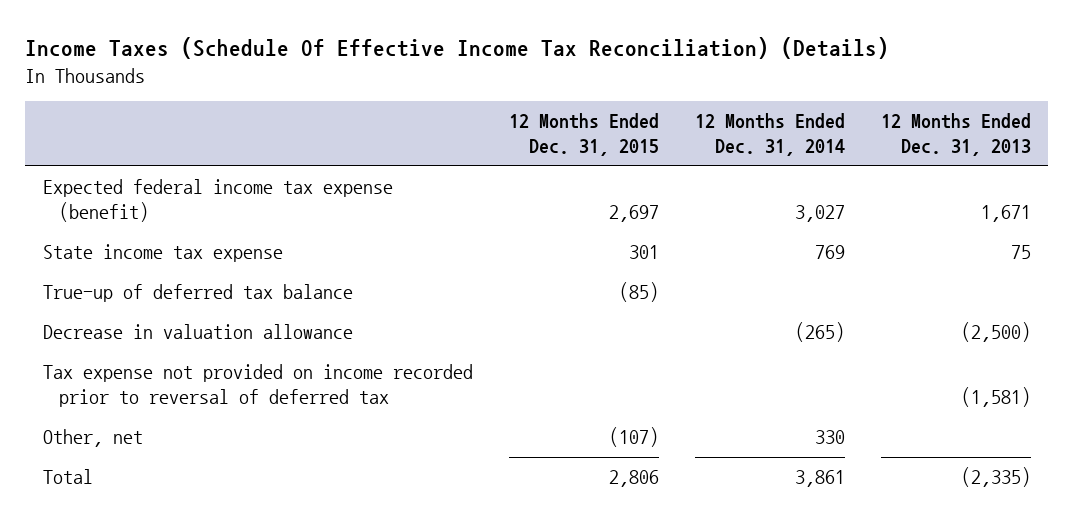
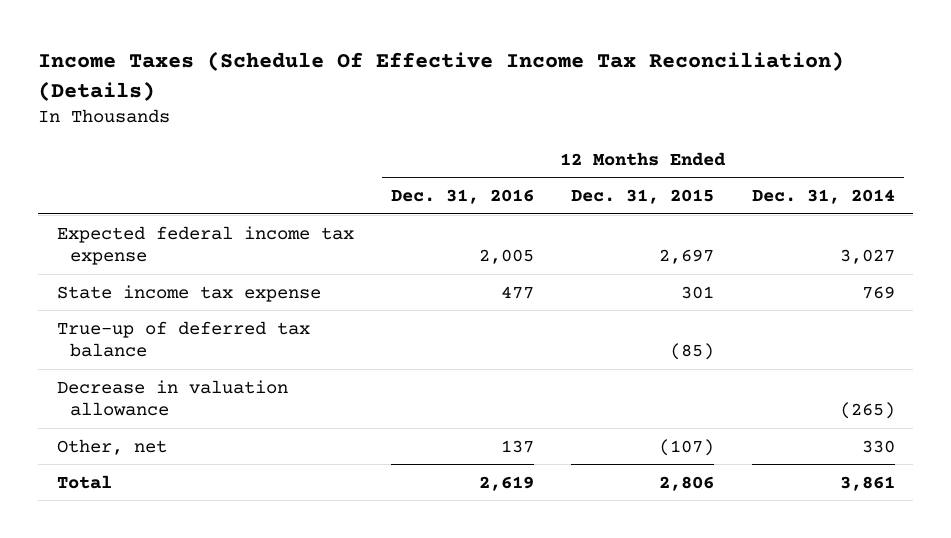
[880,113,1031,157] 12 Months Ended Dec. 31, 2013 -> none
none -> [390,189,534,205] Dec. 31, 2016
[42,179,393,223] Expected federal income tax expense (benefit) -> [56,225,354,266] Expected federal income tax expense
[42,364,473,408] Tax expense not provided on income recorded prior to reversal of deferred tax -> none

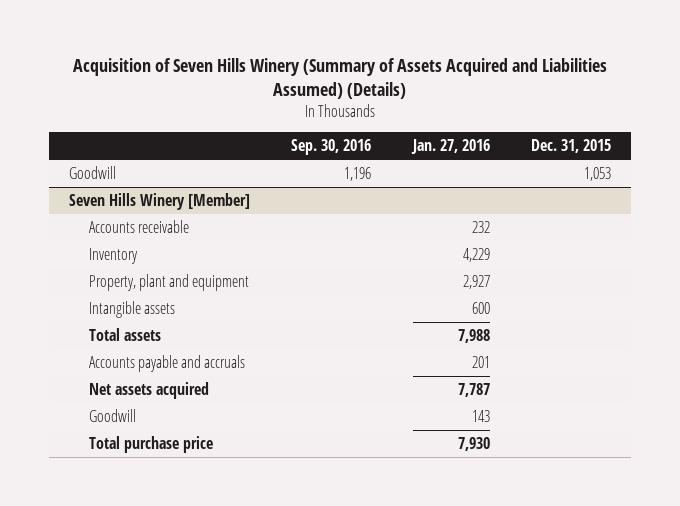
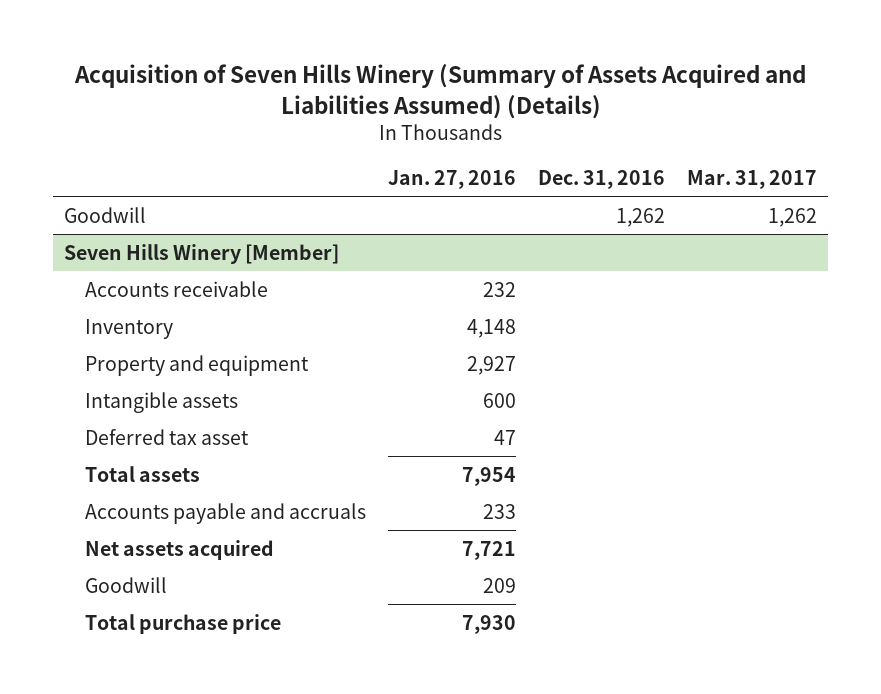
[291,138,372,155] Sep. 30, 2016 -> none
[530,138,611,153] Dec. 31, 2015 -> none
none -> [538,170,666,190] Dec. 31, 2016
none -> [686,170,817,190] Mar. 31, 2017
[462,248,490,263] 4,229 -> [467,318,517,338] 4,148
[89,274,250,292] Property, plant and equipment -> [85,354,310,376] Property and equipment
none -> [85,428,250,445] Deferred tax asset
[457,329,490,344] 7,988 -> [462,466,517,486] 7,954
[471,356,490,369] 201 -> [483,503,517,519] 233
[457,383,490,398] 7,787 -> [462,540,517,560] 7,721
[471,410,490,423] 143 -> [483,577,517,593] 209

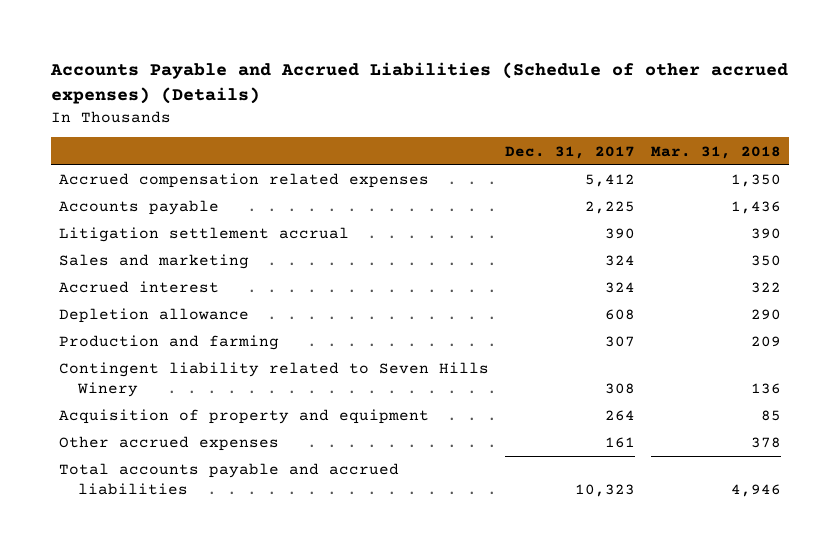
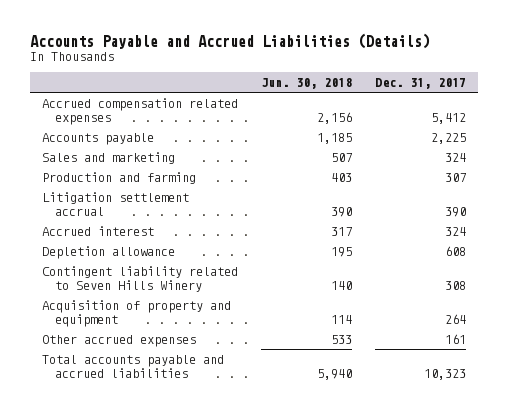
[49,62,788,105] Accounts Payable and Accrued Liabilities (Schedule of other accrued expenses) (Details) -> [30,32,431,49] Accounts Payable and Accrued Liabilities (Details)
[650,145,781,159] Mar. 31, 2018 -> none
none -> [261,77,353,89] Jun. 30, 2018
[58,335,279,351] Production and farming -> [41,172,196,185] Production and farming
[58,227,349,243] Litigation settlement accrual -> [41,192,189,216] Litigation settlement accrual

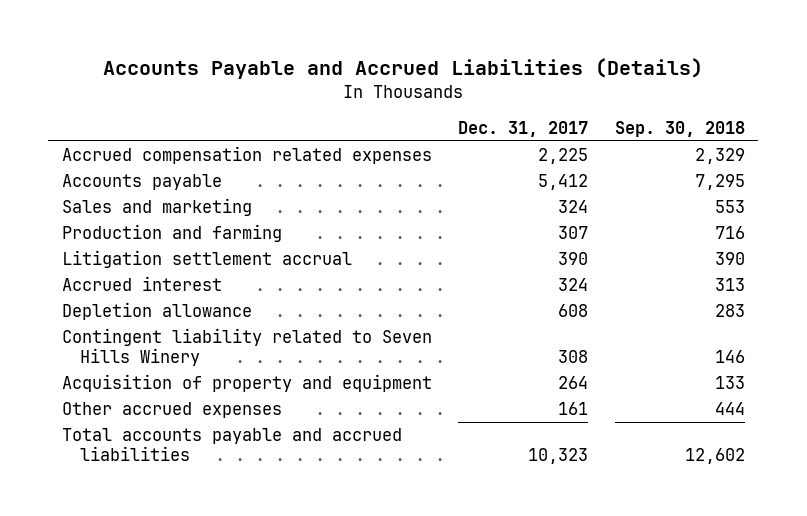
[261,77,353,89] Jun. 30, 2018 -> none
none -> [615,121,746,138] Sep. 30, 2018
[431,112,467,124] 5,412 -> [538,148,589,165] 2,225
[431,133,467,145] 2,225 -> [538,174,589,191] 5,412

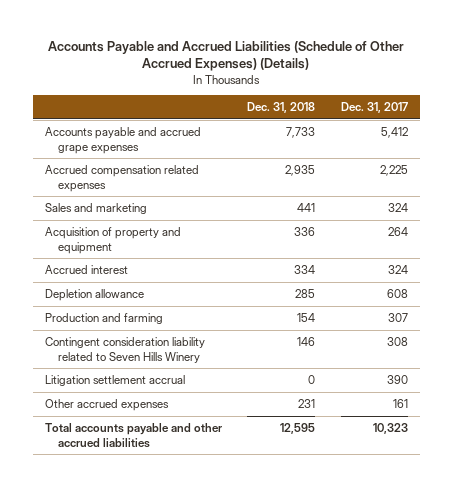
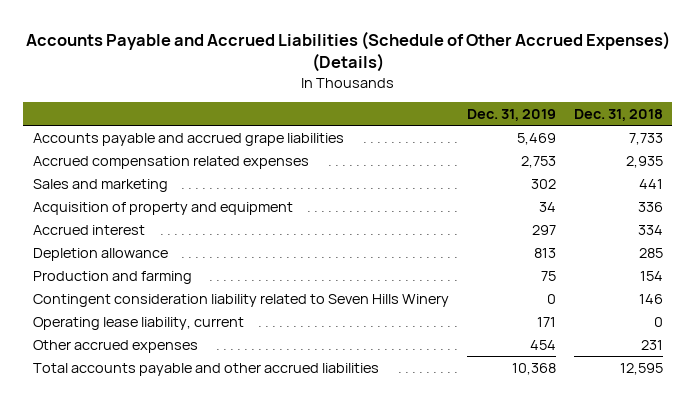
[340,102,408,114] Dec. 31, 2017 -> none
none -> [466,108,556,121] Dec. 31, 2019
[45,126,202,154] Accounts payable and accrued grape expenses -> [32,132,344,146] Accounts payable and accrued grape liabilities
[45,374,186,386] Litigation settlement accrual -> none
none -> [32,316,244,330] Operating lease liability, current

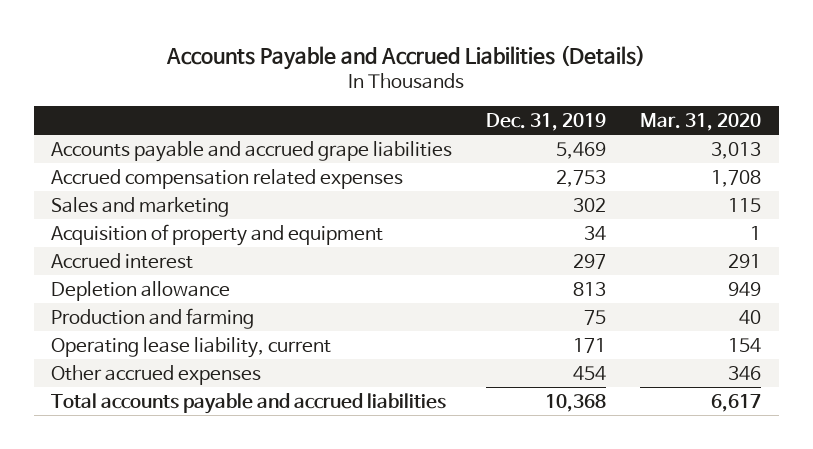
[25,30,670,73] Accounts Payable and Accrued Liabilities (Schedule of Other Accrued Expenses) (Details) -> [166,44,646,70] Accounts Payable and Accrued Liabilities (Details)
[574,108,664,121] Dec. 31, 2018 -> none
none -> [640,112,762,131] Mar. 31, 2020
[32,293,449,307] Contingent consideration liability related to Seven Hills Winery -> none
[32,362,379,376] Total accounts payable and other accrued liabilities -> [51,392,447,414] Total accounts payable and accrued liabilities

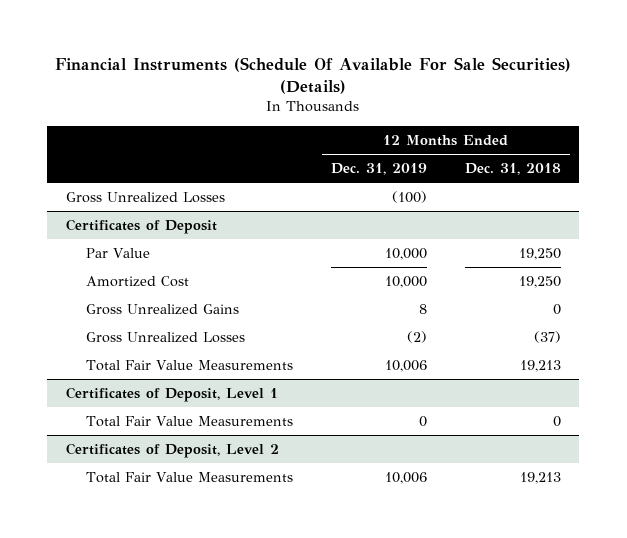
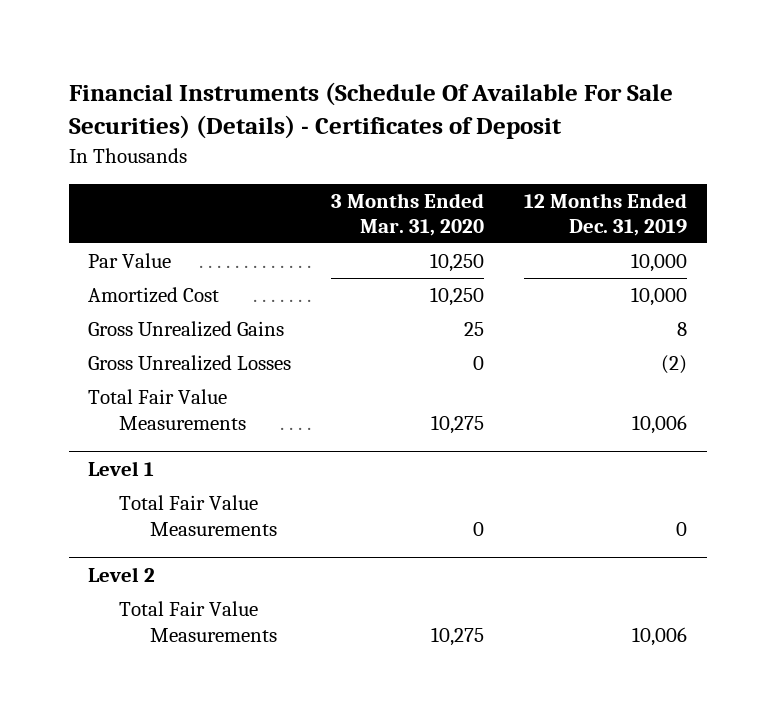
[55,56,572,94] Financial Instruments (Schedule Of Available For Sale Securities) (Details) -> [68,82,673,140] Financial Instruments (Schedule Of Available For Sale Securities) (Details) - Certificates of Deposit
[464,163,561,176] Dec. 31, 2018 -> none
none -> [331,192,485,237] 3 Months Ended Mar. 31, 2020
[66,192,226,204] Gross Unrealized Losses -> none
[66,219,218,235] Certificates of Deposit -> none
[66,387,279,403] Certificates of Deposit, Level 1 -> none
none -> [88,460,155,476] Level 1
[66,443,280,459] Certificates of Deposit, Level 2 -> none
none -> [88,566,156,582] Level 2

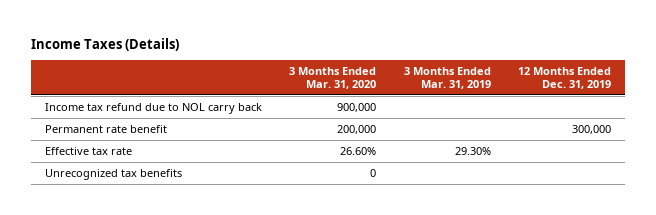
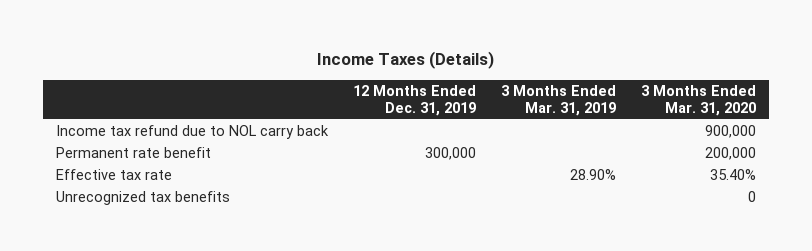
[340,146,377,155] 26.60% -> [710,168,757,180] 35.40%
[454,146,491,155] 29.30% -> [569,168,616,180] 28.90%

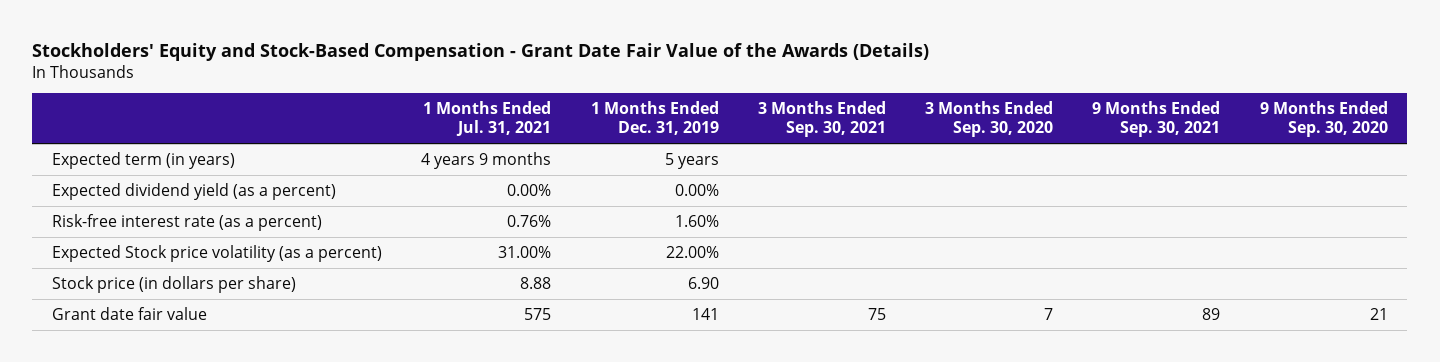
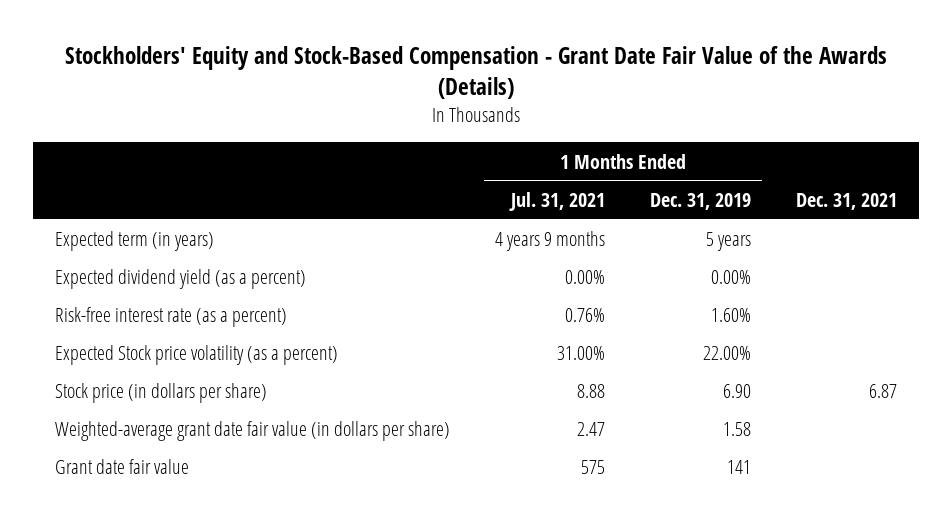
[757,101,886,138] 3 Months Ended Sep. 30, 2021 -> none
[925,101,1054,138] 3 Months Ended Sep. 30, 2020 -> none
[1092,101,1221,138] 9 Months Ended Sep. 30, 2021 -> none
[1259,101,1388,138] 9 Months Ended Sep. 30, 2020 -> none
none -> [795,192,897,210] Dec. 31, 2021
none -> [55,421,451,442] Weighted-average grant date fair value (in dollars per share)

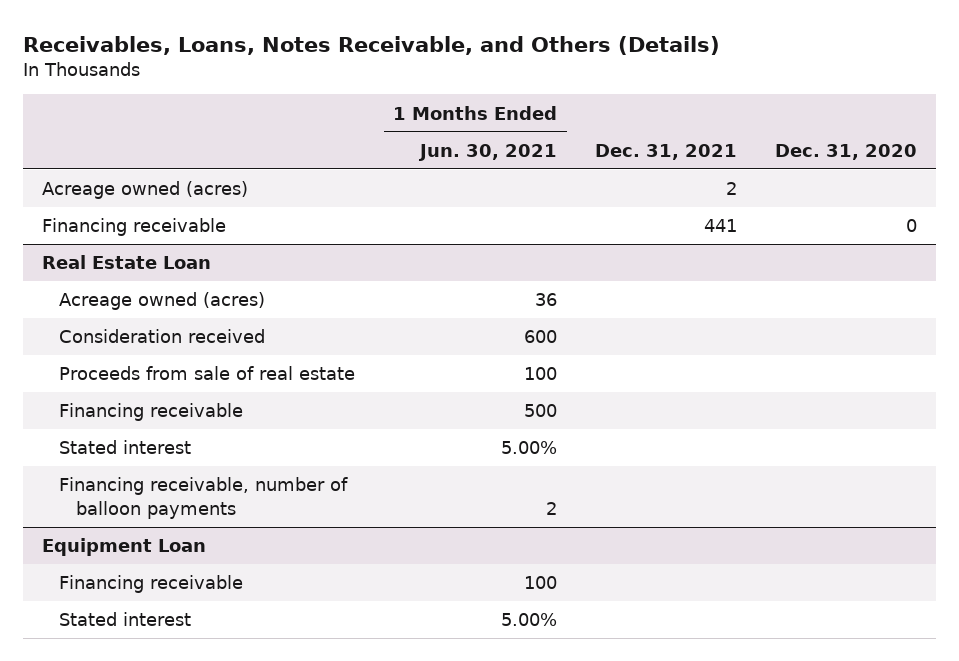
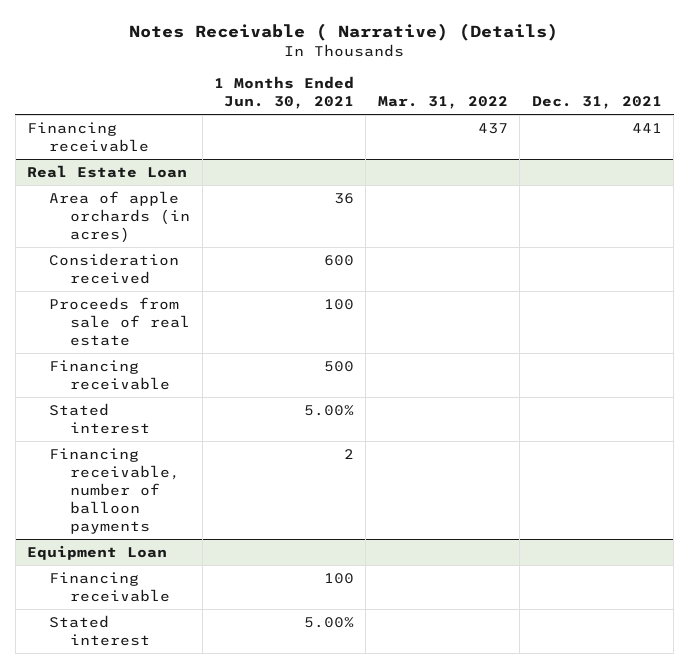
[23,35,721,55] Receivables, Loans, Notes Receivable, and Others (Details) -> [129,22,559,41] Notes Receivable ( Narrative) (Details)
[775,143,918,160] Dec. 31, 2020 -> none
none -> [377,95,508,109] Mar. 31, 2022
[42,181,249,200] Acreage owned (acres) -> none
[59,292,266,311] Acreage owned (acres) -> [48,191,191,244] Area of apple orchards (in acres)

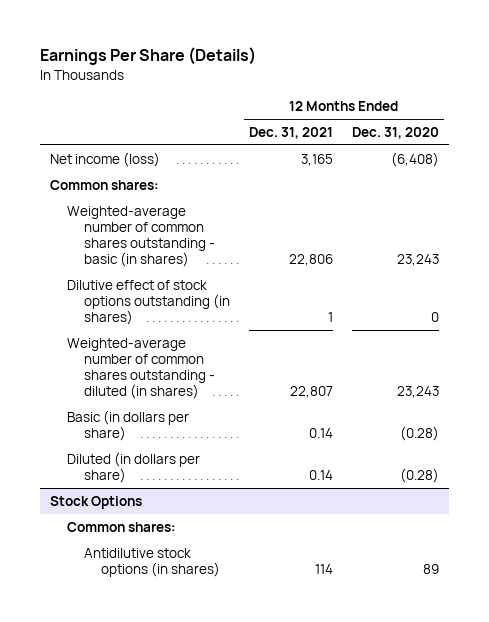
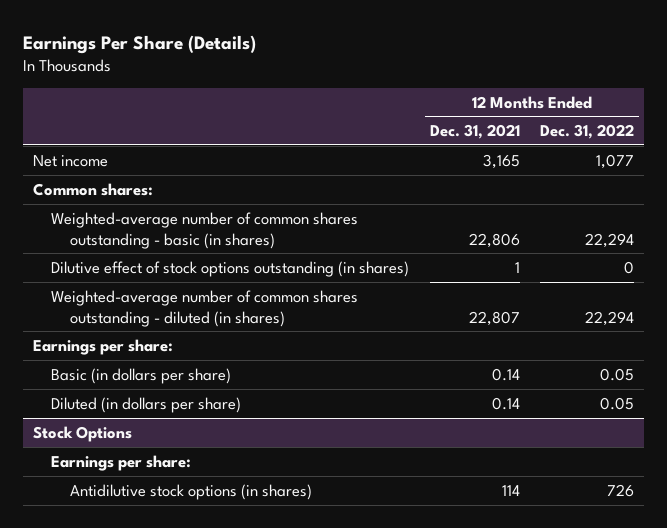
[352,127,440,140] Dec. 31, 2020 -> none
none -> [540,124,635,140] Dec. 31, 2022
[49,151,160,167] Net income (loss) -> [33,154,109,167] Net income
none -> [33,338,174,355] Earnings per share:
[66,521,176,532] Common shares: -> none
none -> [51,454,192,471] Earnings per share:

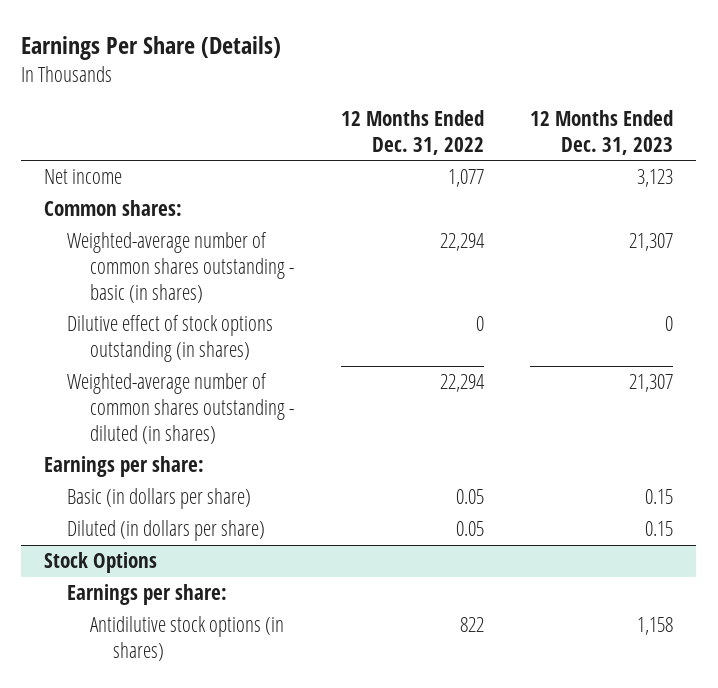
[429,124,520,140] Dec. 31, 2021 -> none
none -> [530,110,674,155] 12 Months Ended Dec. 31, 2023
[607,483,635,497] 726 -> [459,617,484,633] 822

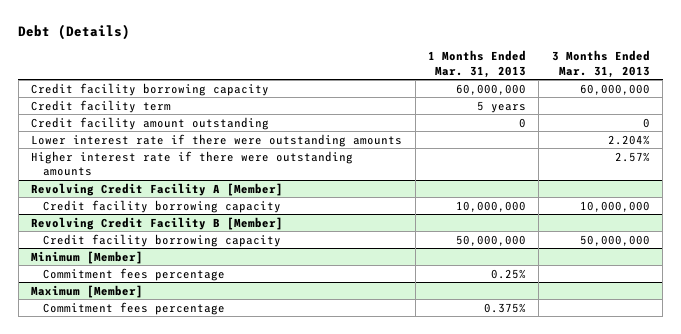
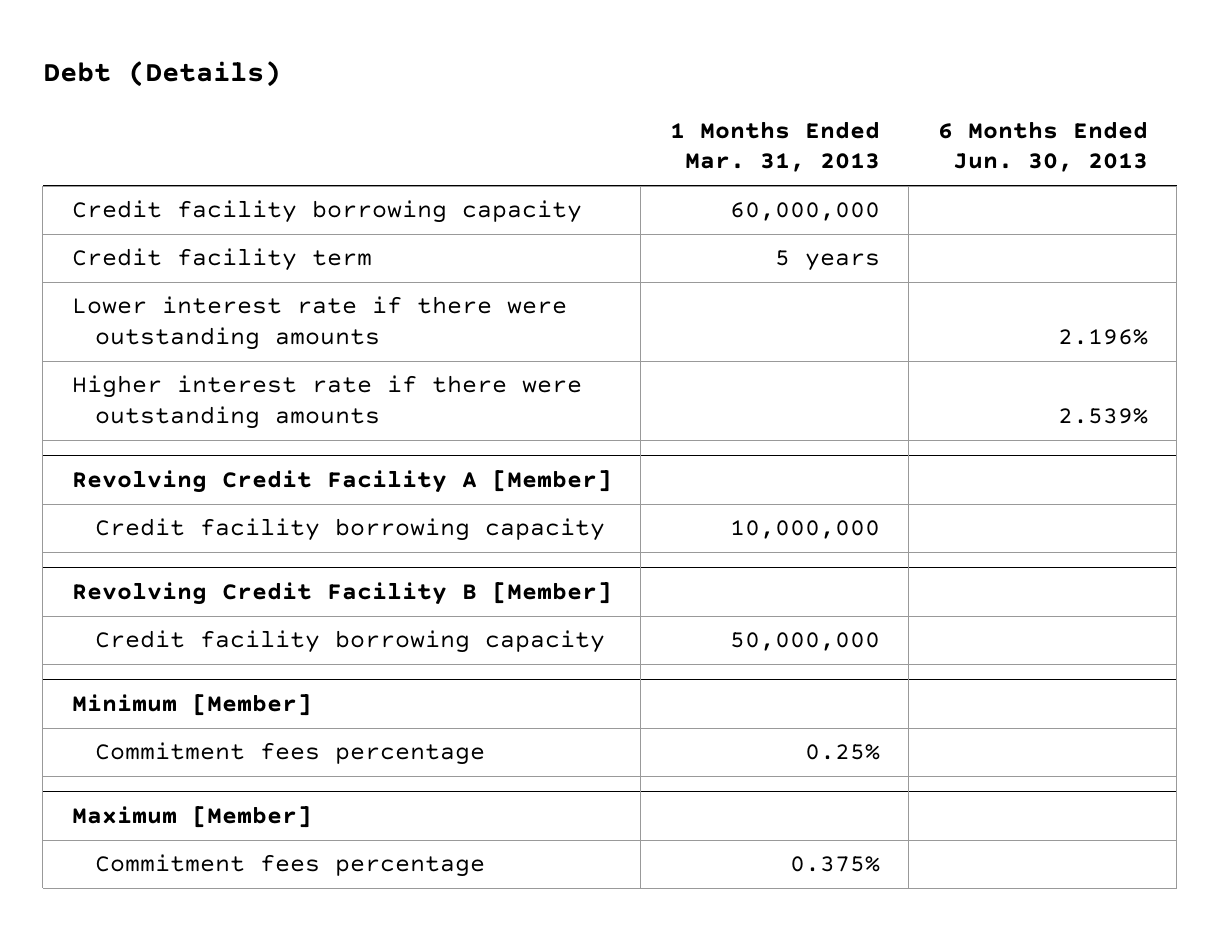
[551,50,650,78] 3 Months Ended Mar. 31, 2013 -> none
none -> [937,120,1148,173] 6 Months Ended Jun. 30, 2013
[31,116,270,130] Credit facility amount outstanding -> none

